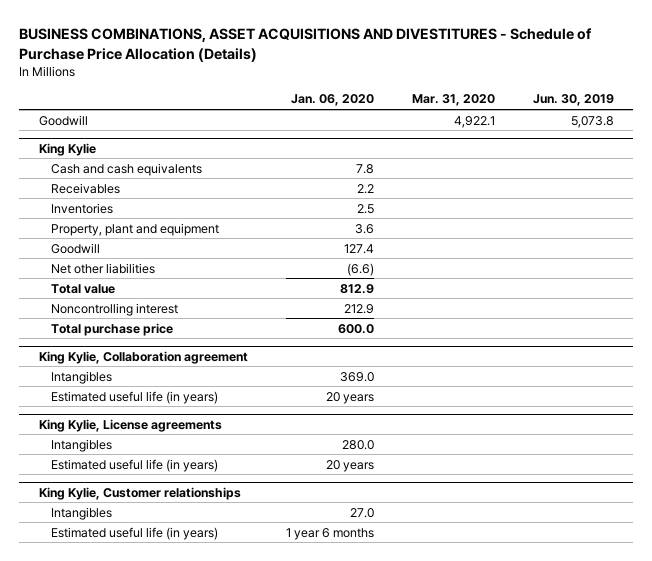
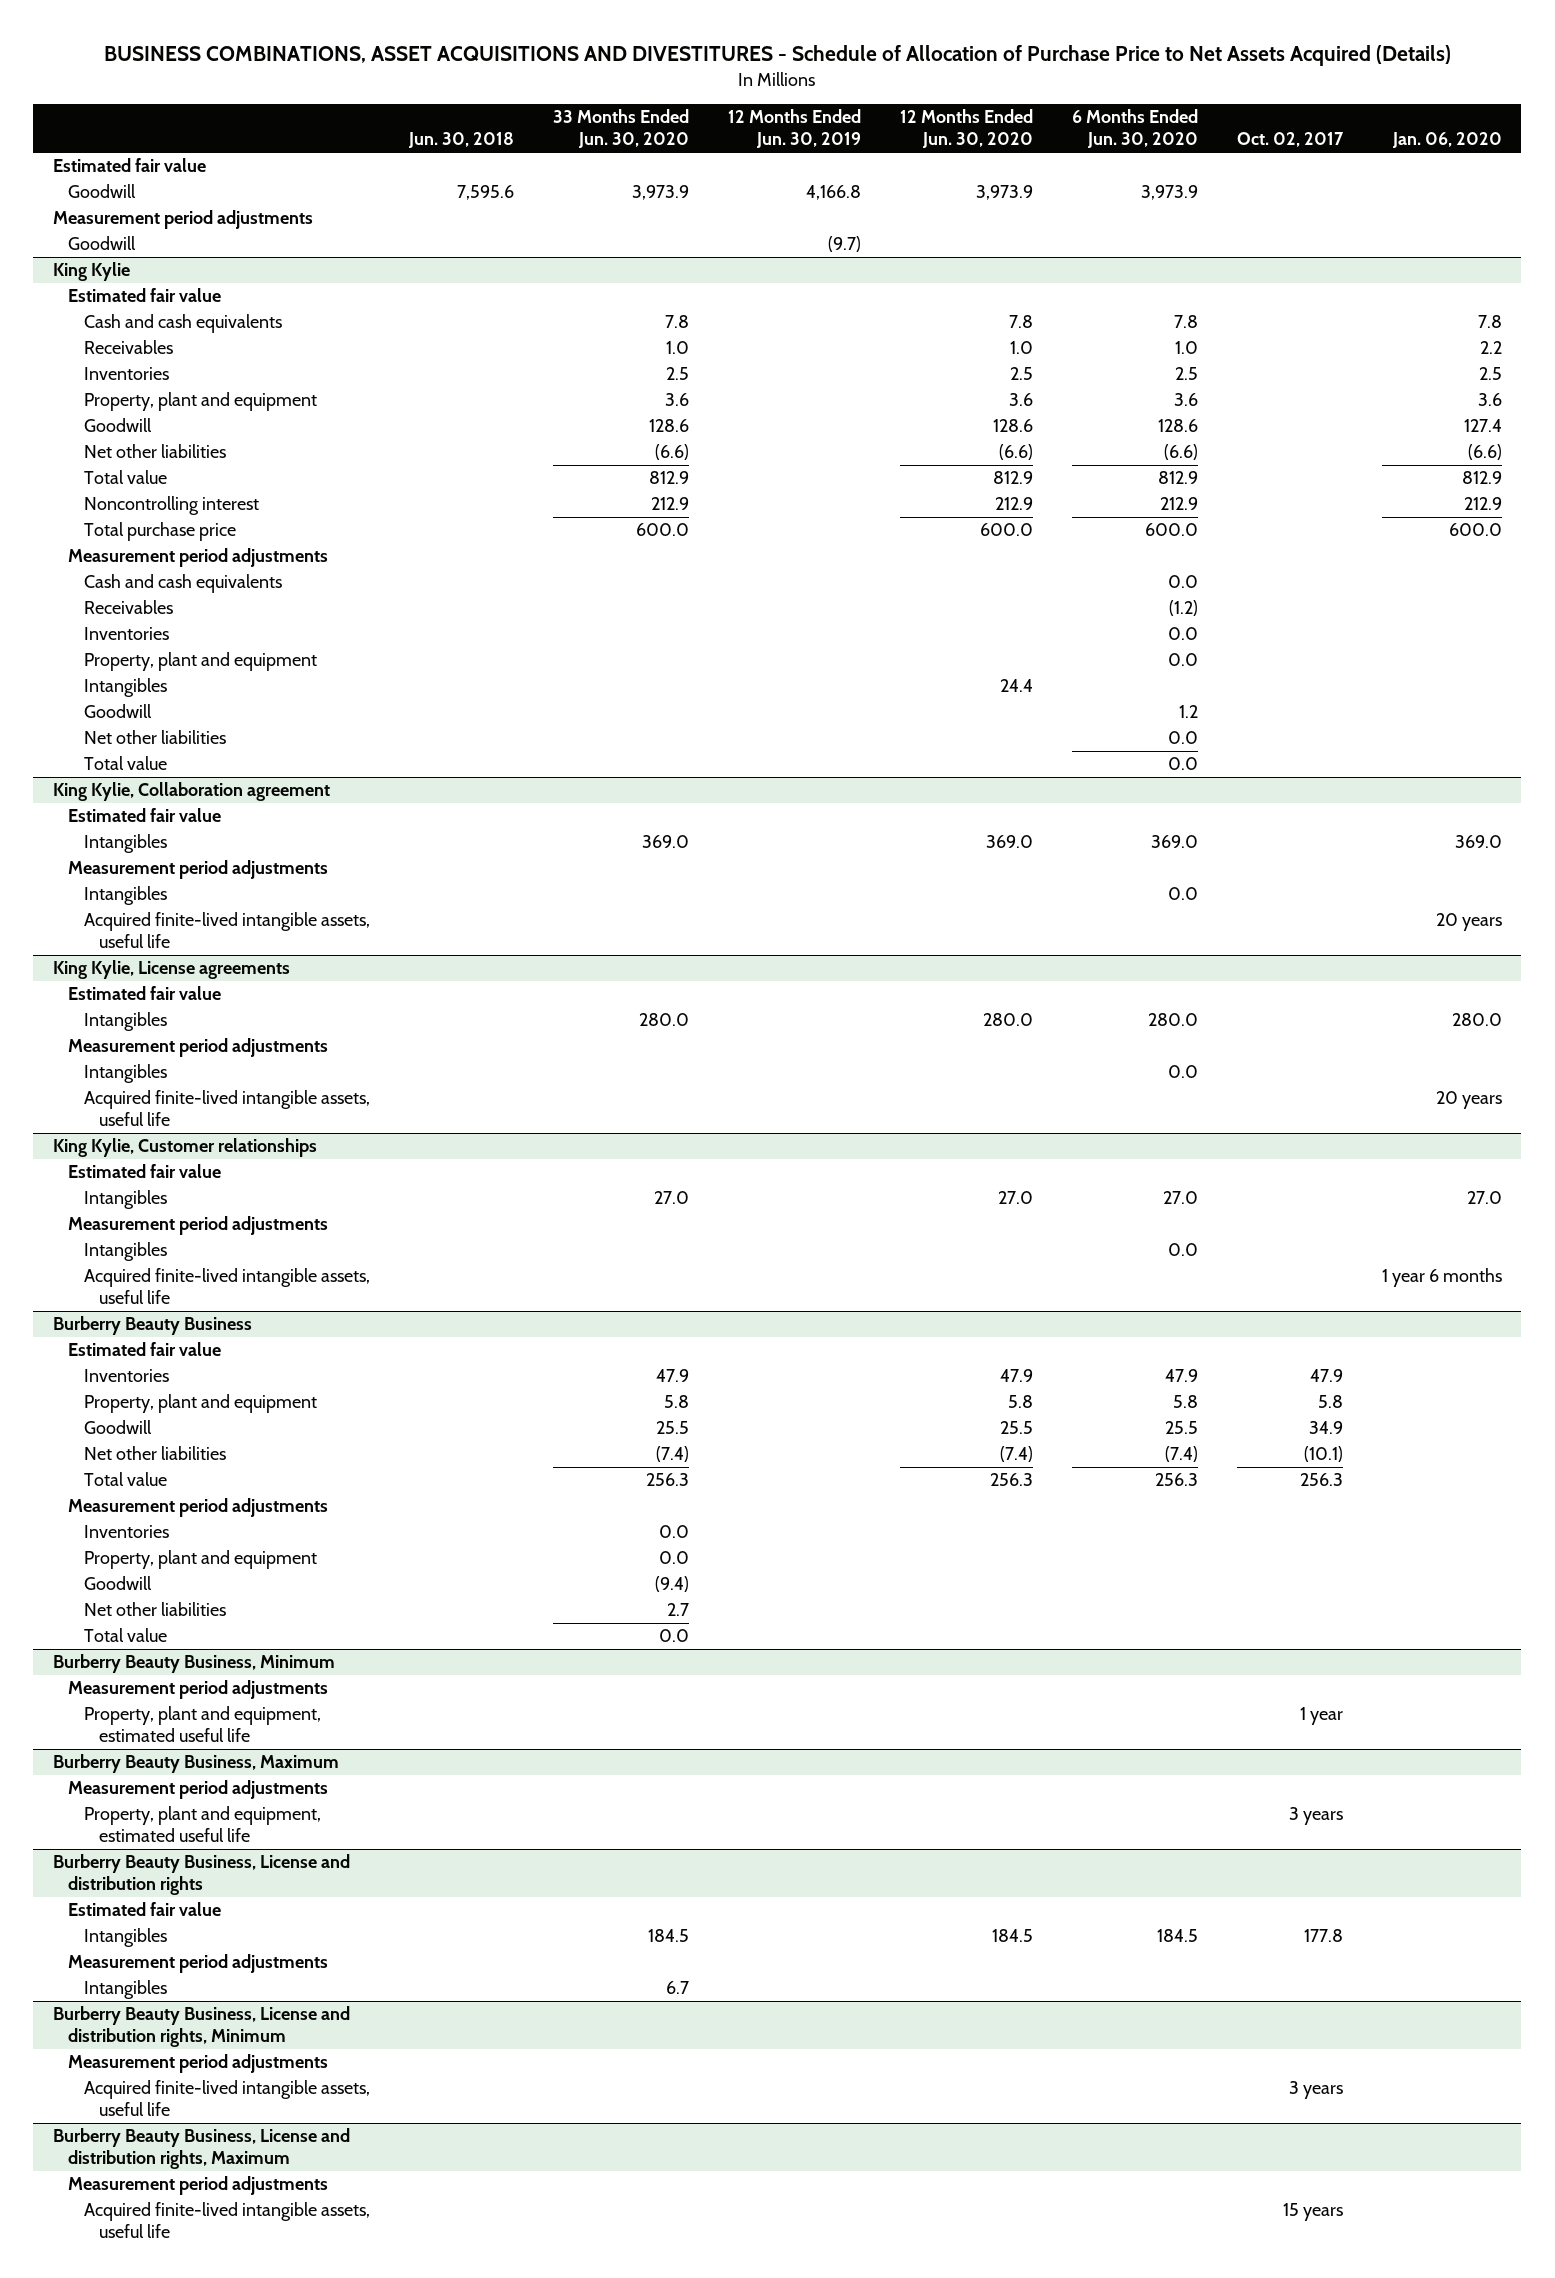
[19,28,593,62] BUSINESS COMBINATIONS, ASSET ACQUISITIONS AND DIVESTITURES - Schedule of Purchase Price Allocation (Details) -> [104,45,1452,67] BUSINESS COMBINATIONS, ASSET ACQUISITIONS AND DIVESTITURES - Schedule of Allocation of Purchase Price to Net Assets Acquired (Details)
[411,94,495,107] Mar. 31, 2020 -> none
[532,94,614,107] Jun. 30, 2019 -> none
none -> [407,132,514,149] Jun. 30, 2018
none -> [552,109,689,149] 33 Months Ended Jun. 30, 2020
none -> [727,109,861,149] 12 Months Ended Jun. 30, 2019
none -> [899,109,1033,149] 12 Months Ended Jun. 30, 2020
none -> [1071,109,1198,149] 6 Months Ended Jun. 30, 2020
none -> [1236,132,1344,148] Oct. 02, 2017
none -> [52,158,206,173] Estimated fair value
none -> [52,210,313,230] Measurement period adjustments
none -> [68,236,137,251] Goodwill
none -> [68,288,222,303] Estimated fair value
none -> [68,548,329,568] Measurement period adjustments
none -> [83,574,282,594] Cash and cash equivalents
none -> [83,600,173,615] Receivables
none -> [83,627,169,641] Inventories
none -> [83,652,317,672] Property, plant and equipment
none -> [83,678,167,698] Intangibles
none -> [83,704,152,719] Goodwill
none -> [83,730,226,745] Net other liabilities
none -> [83,756,167,771] Total value
none -> [68,808,222,823] Estimated fair value
none -> [68,860,329,880] Measurement period adjustments
none -> [83,886,167,906] Intangibles
[50,390,218,404] Estimated useful life (in years) -> [83,912,370,949] Acquired finite-lived intangible assets, useful life
none -> [68,986,222,1001] Estimated fair value
none -> [68,1038,329,1058] Measurement period adjustments
none -> [83,1064,167,1084] Intangibles
[50,458,218,472] Estimated useful life (in years) -> [83,1090,370,1127] Acquired finite-lived intangible assets, useful life
none -> [68,1164,222,1179] Estimated fair value
none -> [68,1216,329,1236] Measurement period adjustments
none -> [83,1242,167,1262] Intangibles
[50,526,218,540] Estimated useful life (in years) -> [83,1268,370,1305] Acquired finite-lived intangible assets, useful life
none -> [52,1316,252,1336] Burberry Beauty Business
none -> [68,1342,222,1357] Estimated fair value
none -> [83,1369,169,1383] Inventories
none -> [83,1394,317,1414] Property, plant and equipment
none -> [83,1420,152,1435] Goodwill
none -> [83,1446,226,1461] Net other liabilities
none -> [83,1472,167,1487] Total value
none -> [68,1498,329,1518] Measurement period adjustments
none -> [83,1525,169,1539] Inventories
none -> [83,1550,317,1570] Property, plant and equipment
none -> [83,1576,152,1591] Goodwill
none -> [83,1602,226,1617] Net other liabilities
none -> [83,1628,167,1643] Total value
none -> [52,1654,335,1674] Burberry Beauty Business, Minimum
none -> [68,1680,329,1700] Measurement period adjustments
none -> [83,1706,321,1743] Property, plant and equipment, estimated useful life
none -> [52,1754,339,1774] Burberry Beauty Business, Maximum
none -> [68,1780,329,1800] Measurement period adjustments
none -> [83,1806,321,1843] Property, plant and equipment, estimated useful life
none -> [52,1854,350,1896] Burberry Beauty Business, License and distribution rights
none -> [68,1902,222,1917] Estimated fair value
none -> [83,1928,167,1948] Intangibles
none -> [68,1954,329,1974] Measurement period adjustments
none -> [83,1980,167,2000] Intangibles
none -> [52,2006,350,2048] Burberry Beauty Business, License and distribution rights, Minimum
none -> [68,2054,329,2074] Measurement period adjustments
none -> [83,2080,370,2117] Acquired finite-lived intangible assets, useful life
none -> [52,2128,350,2170] Burberry Beauty Business, License and distribution rights, Maximum
none -> [68,2176,329,2196] Measurement period adjustments
none -> [83,2202,370,2239] Acquired finite-lived intangible assets, useful life

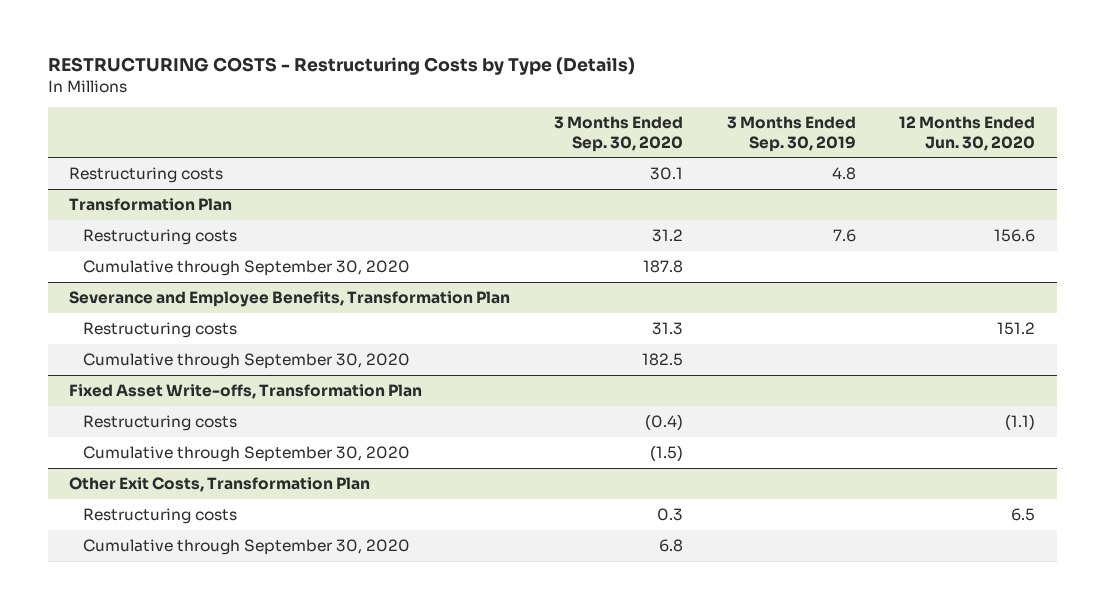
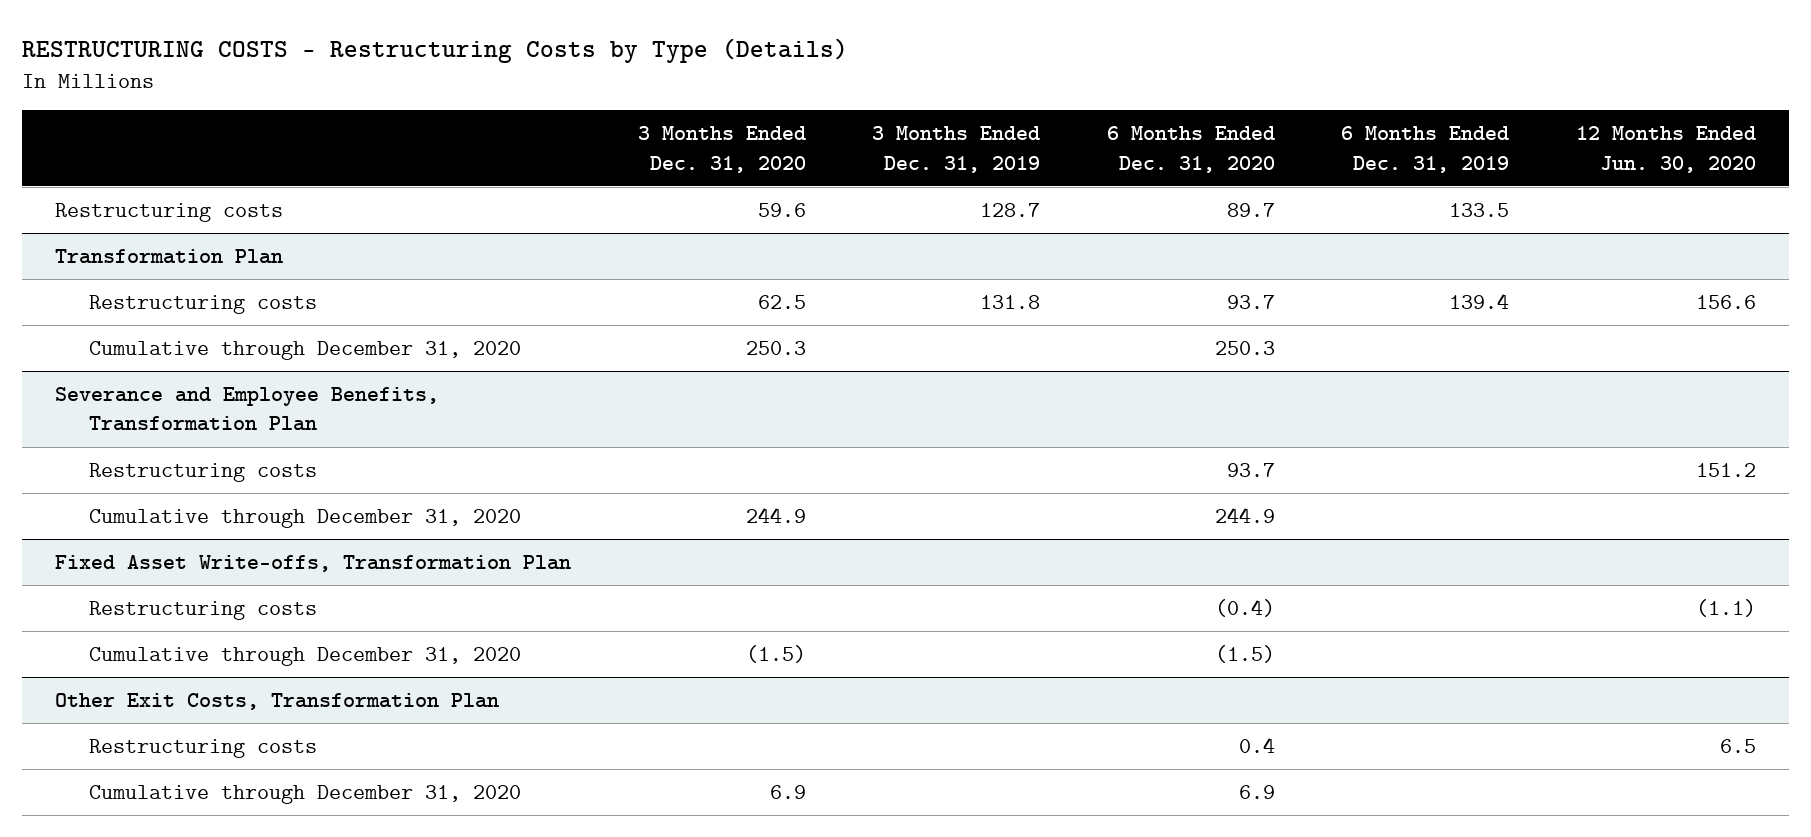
[554,116,684,152] 3 Months Ended Sep. 30, 2020 -> none
[726,116,856,152] 3 Months Ended Sep. 30, 2019 -> none
none -> [637,126,806,173] 3 Months Ended Dec. 31, 2020
none -> [872,126,1041,173] 3 Months Ended Dec. 31, 2019
none -> [1106,126,1275,173] 6 Months Ended Dec. 31, 2020
none -> [1341,126,1510,173] 6 Months Ended Dec. 31, 2019
[83,259,411,276] Cumulative through September 30, 2020 -> [88,341,521,361] Cumulative through December 31, 2020
[83,352,411,369] Cumulative through September 30, 2020 -> [88,509,521,529] Cumulative through December 31, 2020
[83,445,411,462] Cumulative through September 30, 2020 -> [88,647,521,667] Cumulative through December 31, 2020
[83,538,411,555] Cumulative through September 30, 2020 -> [88,785,521,805] Cumulative through December 31, 2020

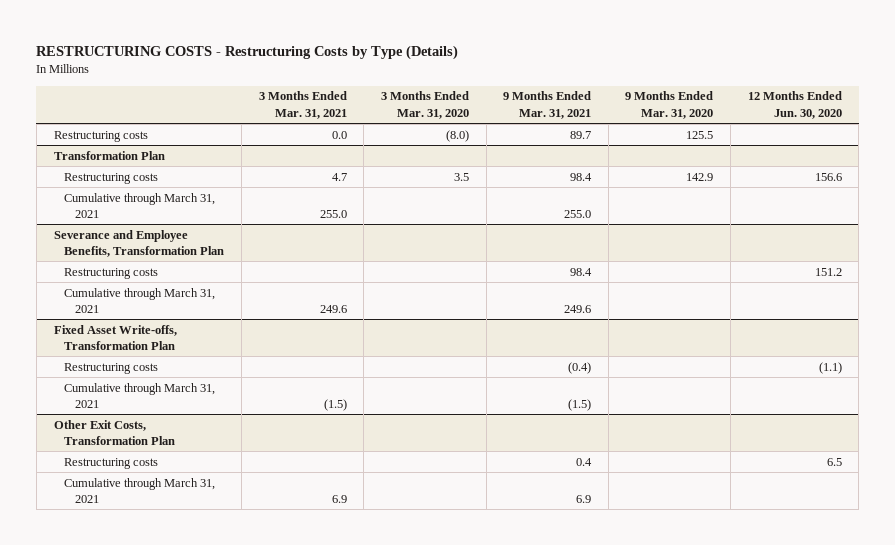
[637,126,806,173] 3 Months Ended Dec. 31, 2020 -> none
[872,126,1041,173] 3 Months Ended Dec. 31, 2019 -> none
[1106,126,1275,173] 6 Months Ended Dec. 31, 2020 -> none
[1341,126,1510,173] 6 Months Ended Dec. 31, 2019 -> none
none -> [258,91,347,119] 3 Months Ended Mar. 31, 2021
none -> [380,91,469,119] 3 Months Ended Mar. 31, 2020
none -> [503,91,592,119] 9 Months Ended Mar. 31, 2021
none -> [625,91,714,119] 9 Months Ended Mar. 31, 2020
[88,341,521,361] Cumulative through December 31, 2020 -> [64,192,216,218] Cumulative through March 31, 2021
[88,509,521,529] Cumulative through December 31, 2020 -> [64,287,216,313] Cumulative through March 31, 2021
[88,647,521,667] Cumulative through December 31, 2020 -> [64,382,216,408] Cumulative through March 31, 2021
[88,785,521,805] Cumulative through December 31, 2020 -> [64,477,216,503] Cumulative through March 31, 2021

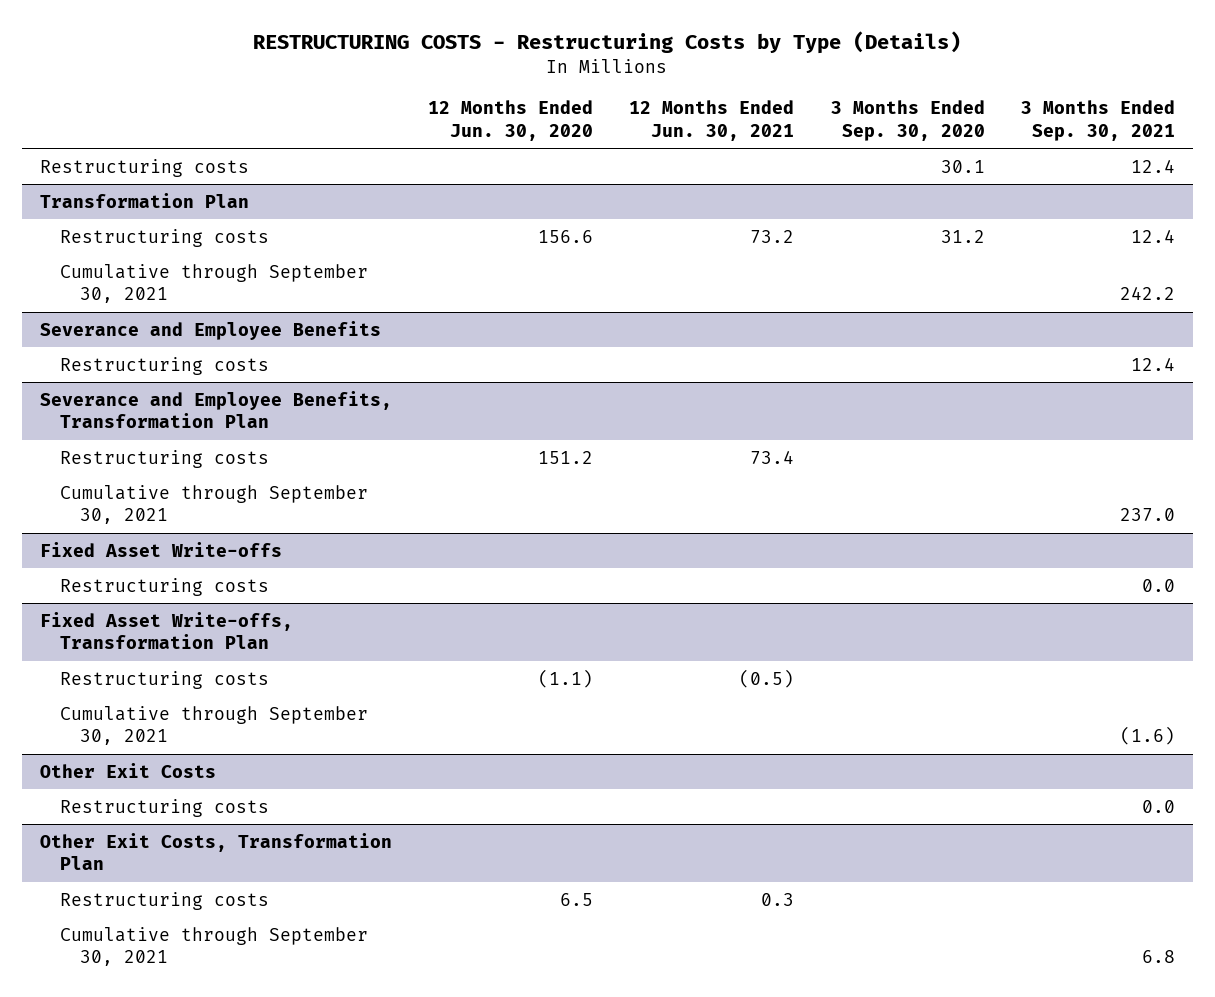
[258,91,347,119] 3 Months Ended Mar. 31, 2021 -> none
[380,91,469,119] 3 Months Ended Mar. 31, 2020 -> none
[503,91,592,119] 9 Months Ended Mar. 31, 2021 -> none
[625,91,714,119] 9 Months Ended Mar. 31, 2020 -> none
none -> [629,100,795,141] 12 Months Ended Jun. 30, 2021
none -> [830,100,985,141] 3 Months Ended Sep. 30, 2020
none -> [1020,100,1175,141] 3 Months Ended Sep. 30, 2021
[64,192,216,218] Cumulative through March 31, 2021 -> [59,263,368,304] Cumulative through September 30, 2021
none -> [39,320,381,340] Severance and Employee Benefits
none -> [59,356,269,375] Restructuring costs
[64,287,216,313] Cumulative through March 31, 2021 -> [59,484,368,525] Cumulative through September 30, 2021
none -> [39,541,282,557] Fixed Asset Write-offs
none -> [59,577,269,596] Restructuring costs
[64,382,216,408] Cumulative through March 31, 2021 -> none
none -> [59,705,368,746] Cumulative through September 30, 2021
none -> [39,762,216,778] Other Exit Costs
none -> [59,798,269,817] Restructuring costs
[64,477,216,503] Cumulative through March 31, 2021 -> [59,926,368,967] Cumulative through September 30, 2021

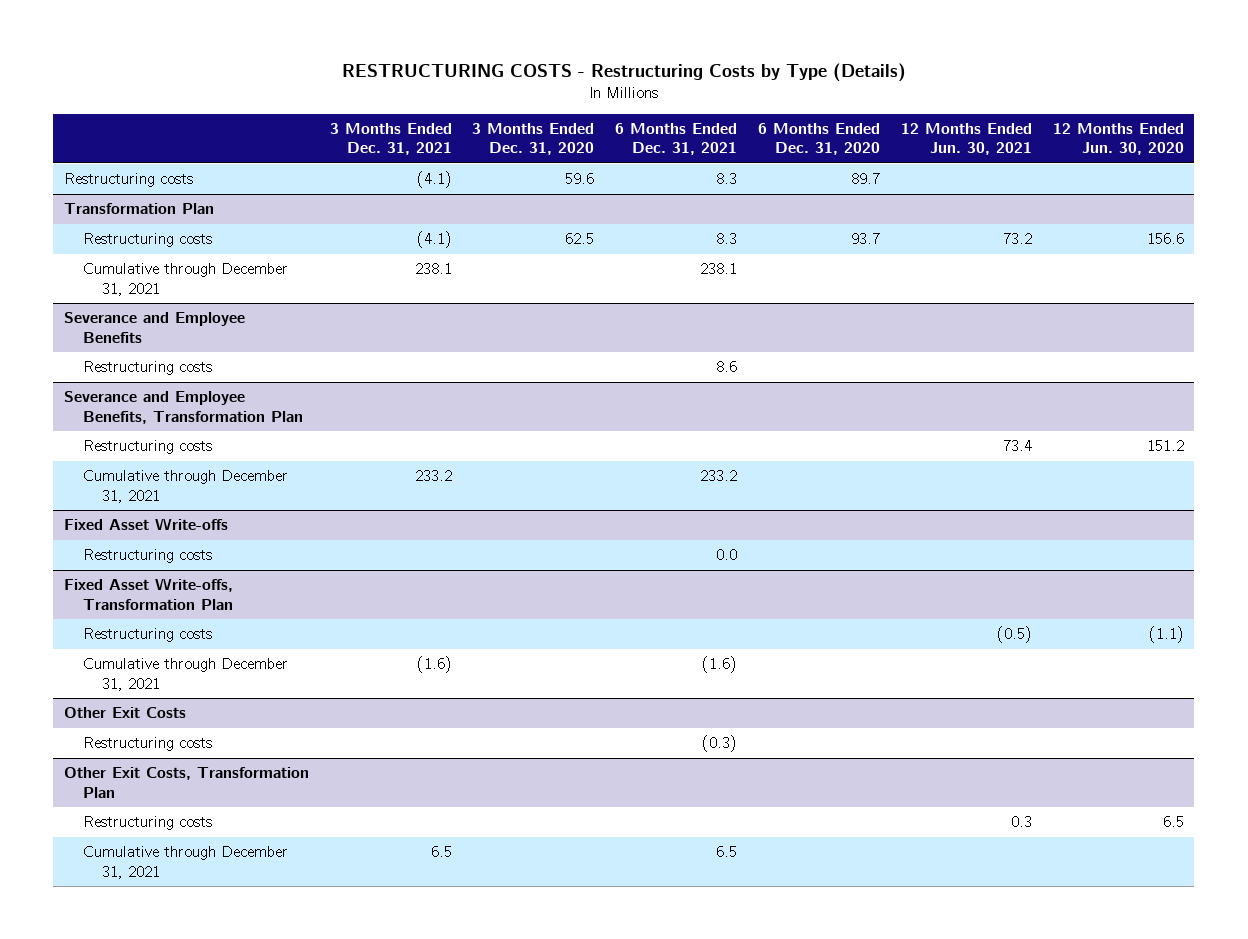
[830,100,985,141] 3 Months Ended Sep. 30, 2020 -> none
[1020,100,1175,141] 3 Months Ended Sep. 30, 2021 -> none
none -> [329,122,452,156] 3 Months Ended Dec. 31, 2021
none -> [472,122,595,156] 3 Months Ended Dec. 31, 2020
none -> [615,122,738,156] 6 Months Ended Dec. 31, 2021
none -> [758,122,881,156] 6 Months Ended Dec. 31, 2020
[59,263,368,304] Cumulative through September 30, 2021 -> [83,263,289,296] Cumulative through December 31, 2021
[59,484,368,525] Cumulative through September 30, 2021 -> [83,470,289,503] Cumulative through December 31, 2021
[59,705,368,746] Cumulative through September 30, 2021 -> [83,658,289,691] Cumulative through December 31, 2021
[59,926,368,967] Cumulative through September 30, 2021 -> [83,846,289,879] Cumulative through December 31, 2021

